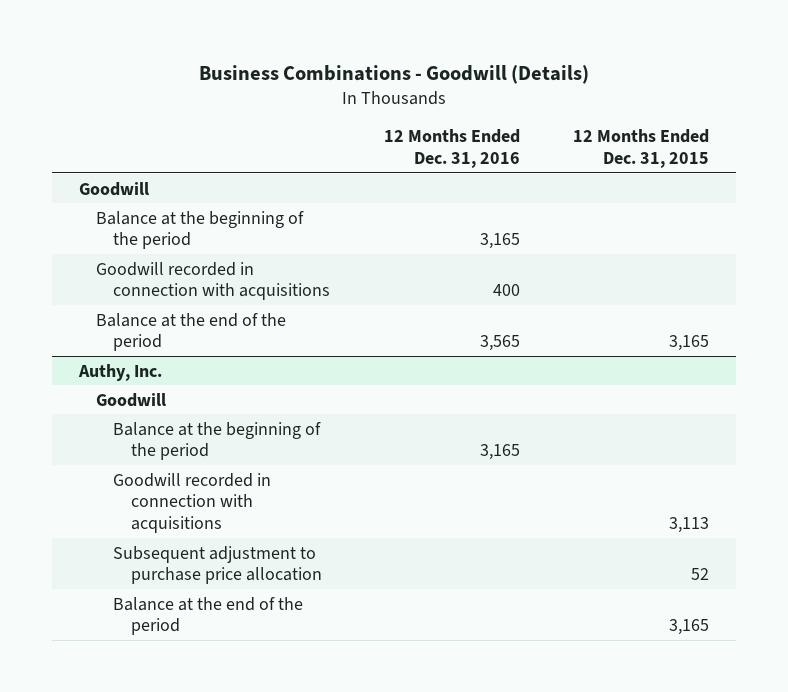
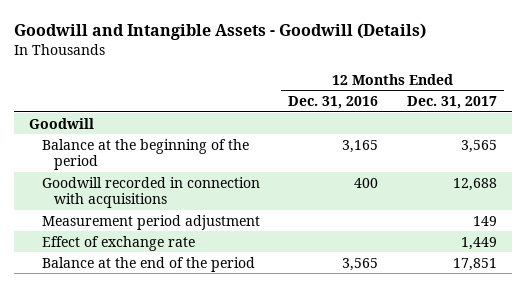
[199,64,590,84] Business Combinations - Goodwill (Details) -> [14,23,427,41] Goodwill and Intangible Assets - Goodwill (Details)
[573,129,710,169] 12 Months Ended Dec. 31, 2015 -> none
none -> [407,96,498,110] Dec. 31, 2017
none -> [41,214,260,230] Measurement period adjustment
none -> [41,235,195,251] Effect of exchange rate
[77,363,162,381] Authy, Inc. -> none
[95,392,166,407] Goodwill -> none
[113,421,322,461] Balance at the beginning of the period -> none
[113,472,272,533] Goodwill recorded in connection with acquisitions -> none
[113,545,322,585] Subsequent adjustment to purchase price allocation -> none
[113,596,304,636] Balance at the end of the period -> none

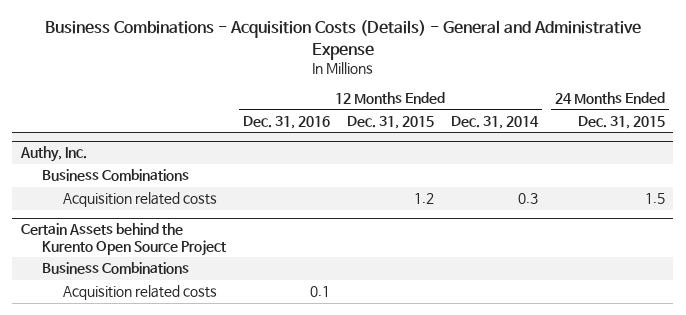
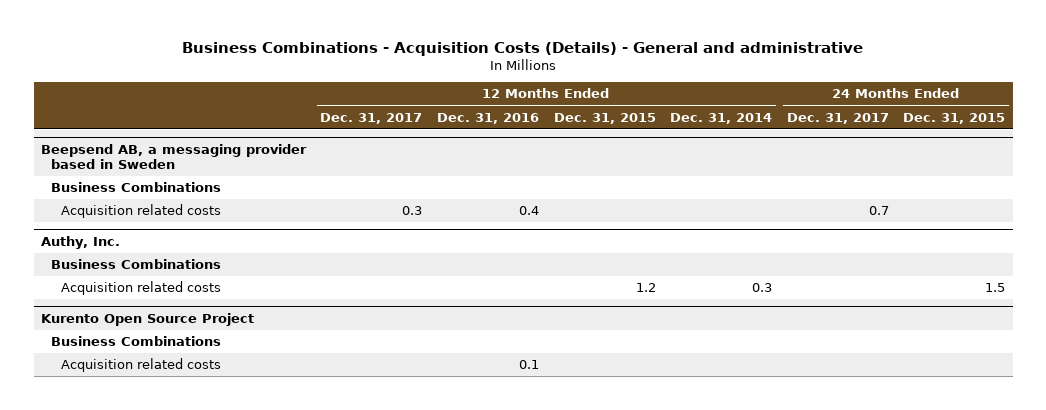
[44,20,641,60] Business Combinations - Acquisition Costs (Details) - General and Administrative Expense -> [182,41,864,56] Business Combinations - Acquisition Costs (Details) - General and administrative
none -> [320,112,423,124] Dec. 31, 2017
none -> [786,112,889,124] Dec. 31, 2017
none -> [40,143,307,170] Beepsend AB, a messaging provider based in Sweden
none -> [50,182,221,193] Business Combinations
none -> [60,204,221,219] Acquisition related costs
[20,223,226,256] Certain Assets behind the Kurento Open Source Project -> [40,312,254,326] Kurento Open Source Project

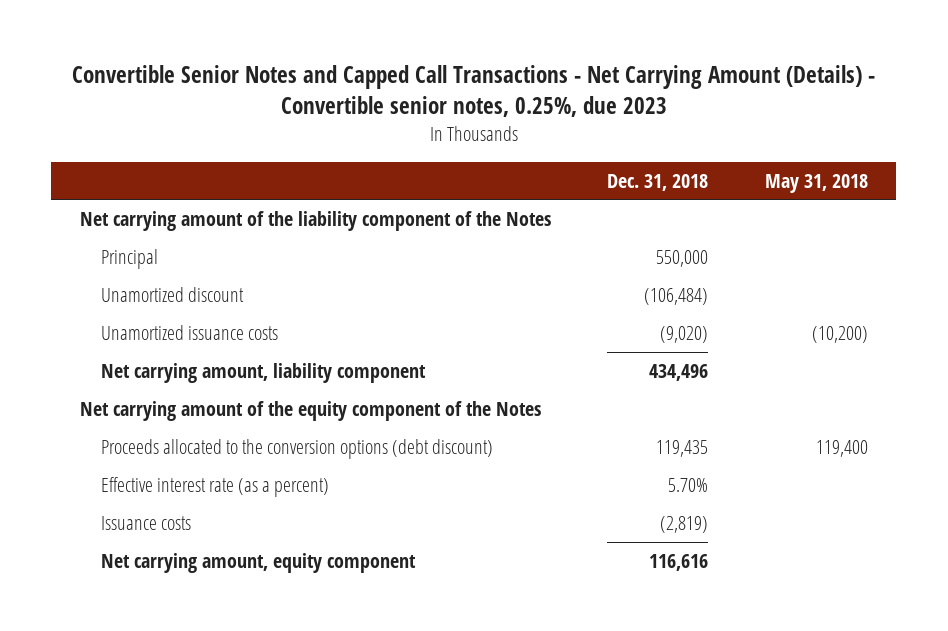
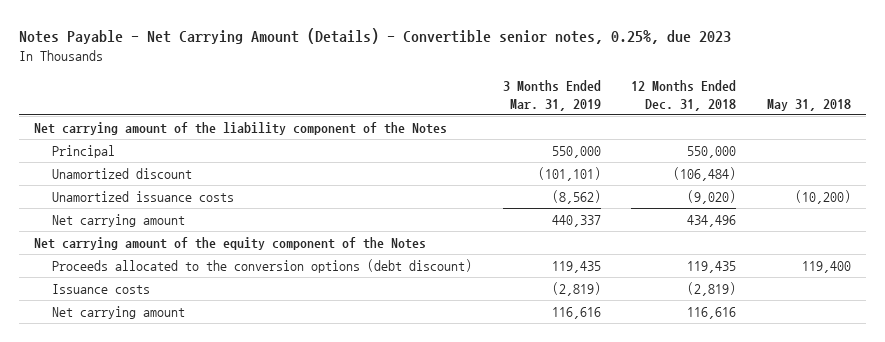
[71,64,875,118] Convertible Senior Notes and Capped Call Transactions - Net Carrying Amount (Details) - Convertible senior notes, 0.25%, due 2023 -> [18,27,731,44] Notes Payable - Net Carrying Amount (Details) - Convertible senior notes, 0.25%, due 2023
[607,173,709,191] Dec. 31, 2018 -> none
none -> [502,79,601,111] 3 Months Ended Mar. 31, 2019
none -> [631,79,737,111] 12 Months Ended Dec. 31, 2018
[100,363,426,384] Net carrying amount, liability component -> [52,214,186,228] Net carrying amount
[100,477,329,498] Effective interest rate (as a percent) -> none
[100,553,416,574] Net carrying amount, equity component -> [52,306,186,320] Net carrying amount

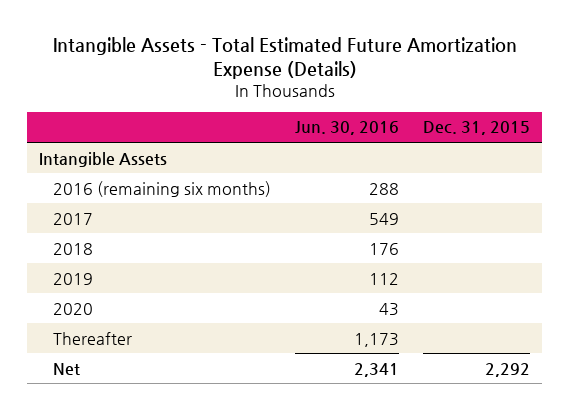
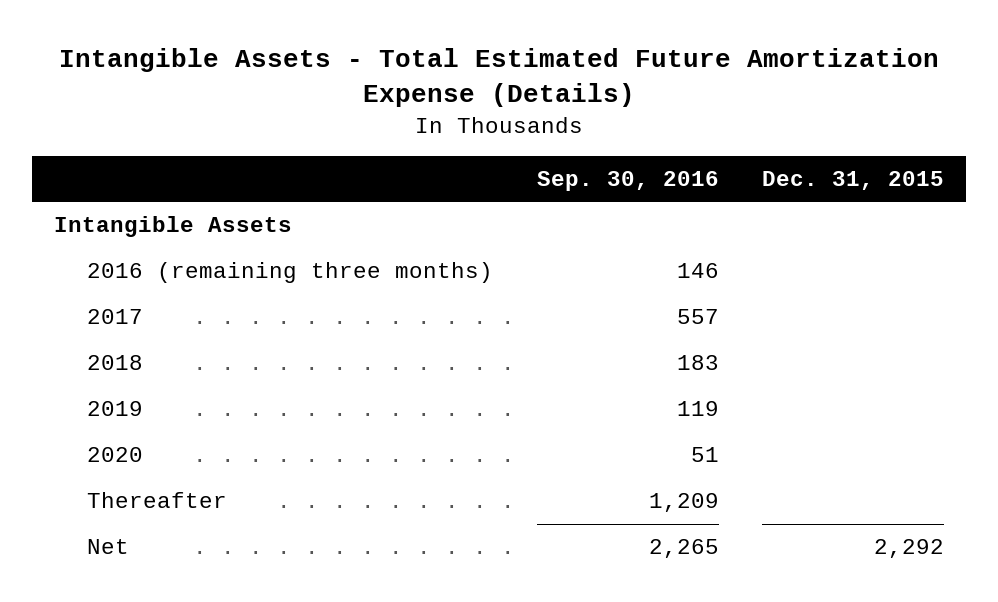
[294,121,399,136] Jun. 30, 2016 -> none
none -> [536,170,719,191] Sep. 30, 2016
[52,180,271,197] 2016 (remaining six months) -> [87,262,494,284] 2016 (remaining three months)

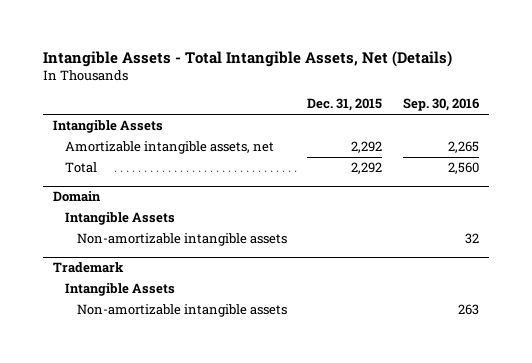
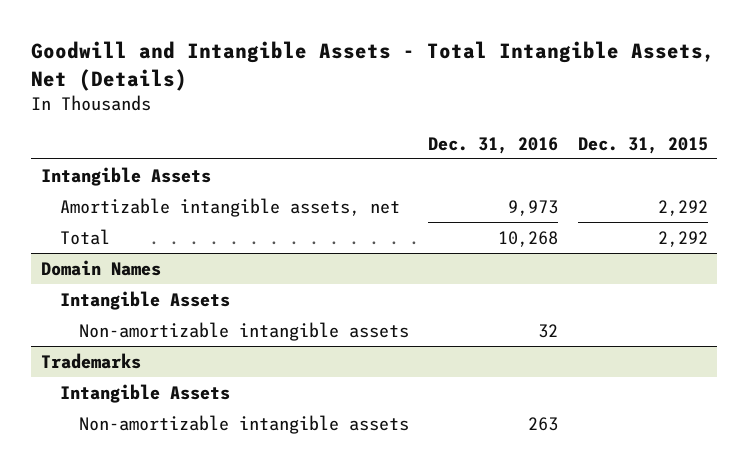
[42,50,452,67] Intangible Assets - Total Intangible Assets, Net (Details) -> [30,41,715,92] Goodwill and Intangible Assets - Total Intangible Assets, Net (Details)
[402,98,479,112] Sep. 30, 2016 -> none
none -> [428,136,559,154] Dec. 31, 2016
[52,191,101,203] Domain -> [40,259,161,276] Domain Names
[52,262,124,274] Trademark -> [40,352,141,369] Trademarks

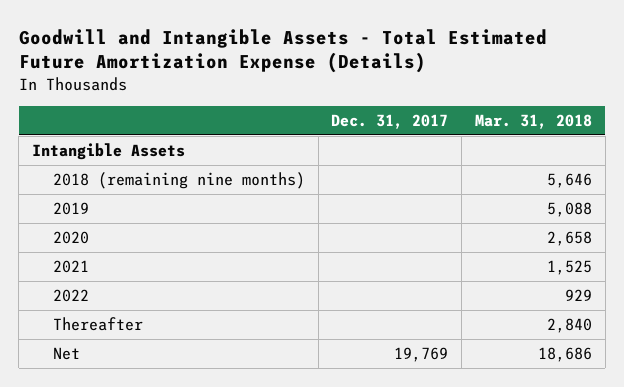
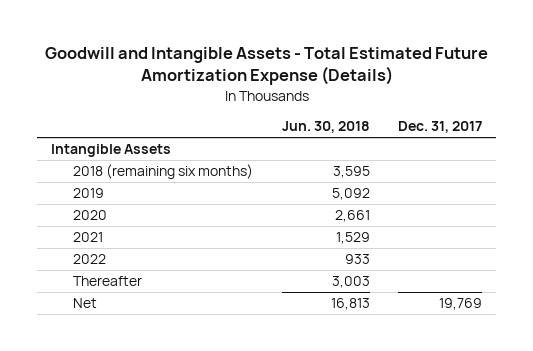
[474,113,592,129] Mar. 31, 2018 -> none
none -> [281,121,370,134] Jun. 30, 2018
[52,172,305,190] 2018 (remaining nine months) -> [73,164,254,180] 2018 (remaining six months)

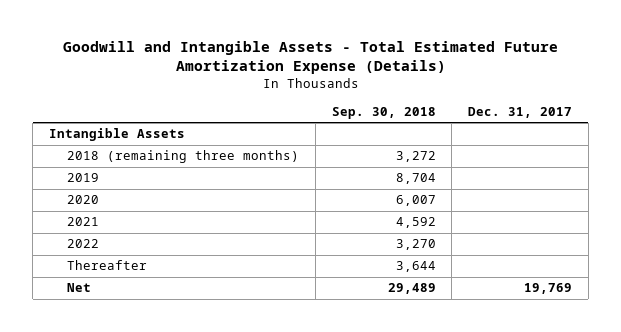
[281,121,370,134] Jun. 30, 2018 -> none
none -> [331,106,436,119] Sep. 30, 2018
[73,164,254,180] 2018 (remaining six months) -> [67,150,300,164] 2018 (remaining three months)

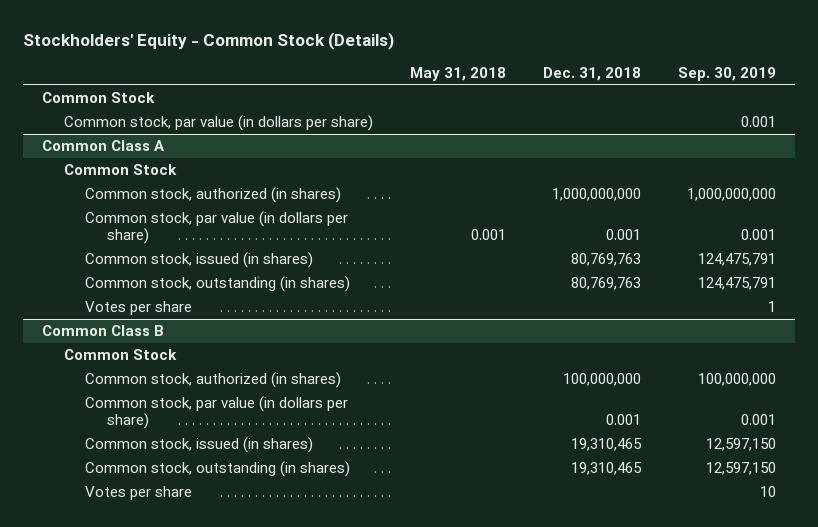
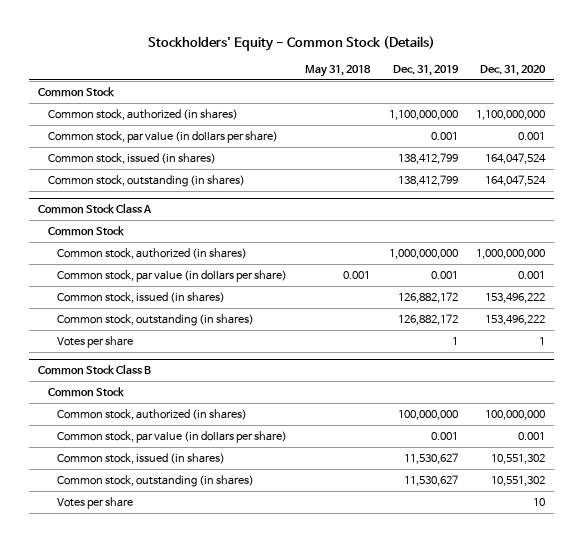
[543,67,642,82] Dec. 31, 2018 -> none
[678,67,777,82] Sep. 30, 2019 -> none
none -> [392,64,459,76] Dec. 31, 2019
none -> [479,64,546,76] Dec. 31, 2020
none -> [47,108,238,120] Common stock, authorized (in shares)
none -> [47,152,216,164] Common stock, issued (in shares)
none -> [47,174,245,187] Common stock, outstanding (in shares)
[41,140,165,152] Common Class A -> [38,203,153,215] Common Stock Class A
[41,325,164,337] Common Class B -> [38,364,152,376] Common Stock Class B

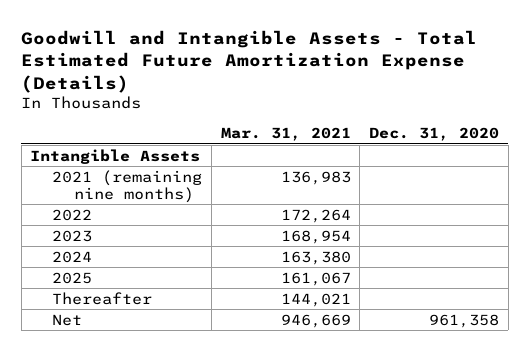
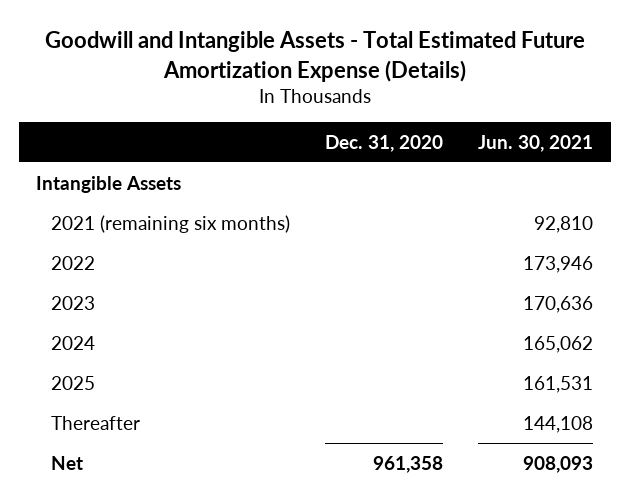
[220,127,351,142] Mar. 31, 2021 -> none
none -> [478,135,594,153] Jun. 30, 2021
[52,169,203,203] 2021 (remaining nine months) -> [50,214,290,233] 2021 (remaining six months)

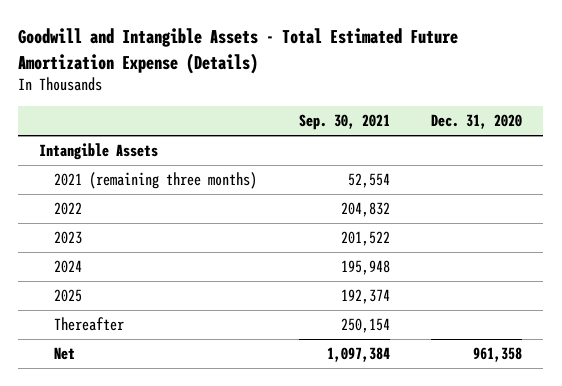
[478,135,594,153] Jun. 30, 2021 -> none
none -> [298,114,390,131] Sep. 30, 2021
[50,214,290,233] 2021 (remaining six months) -> [53,171,257,189] 2021 (remaining three months)

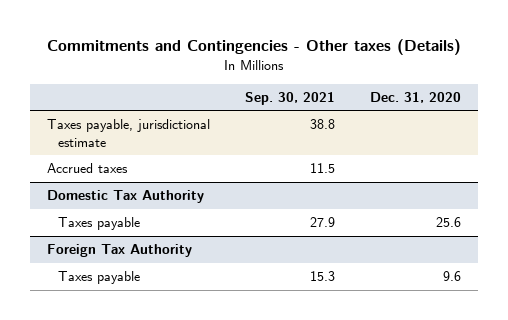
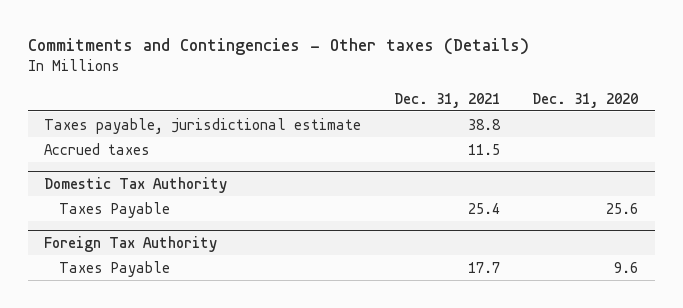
[244,91,335,105] Sep. 30, 2021 -> none
none -> [393,92,500,108] Dec. 31, 2021
[57,217,140,231] Taxes payable -> [58,201,170,218] Taxes Payable
[57,271,140,285] Taxes payable -> [58,260,170,277] Taxes Payable

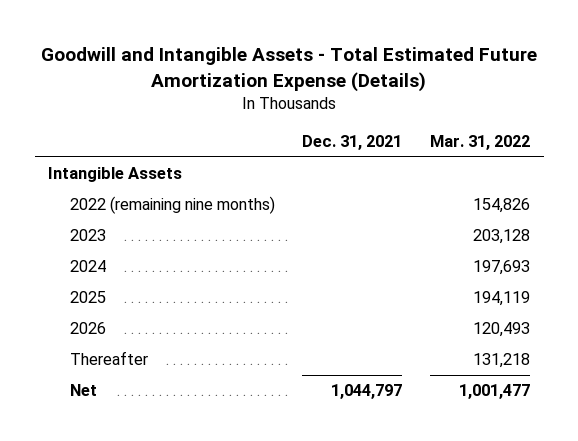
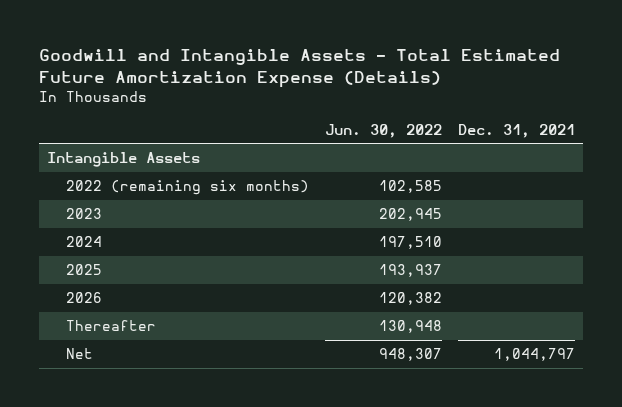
[430,135,531,151] Mar. 31, 2022 -> none
none -> [325,123,443,138] Jun. 30, 2022
[69,196,275,215] 2022 (remaining nine months) -> [66,180,310,196] 2022 (remaining six months)

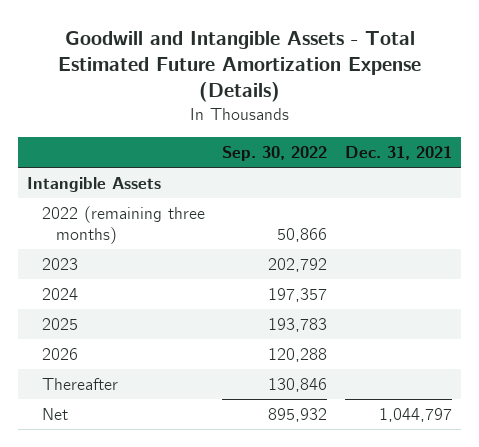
[325,123,443,138] Jun. 30, 2022 -> none
none -> [222,145,328,161] Sep. 30, 2022
[66,180,310,196] 2022 (remaining six months) -> [41,206,205,244] 2022 (remaining three months)

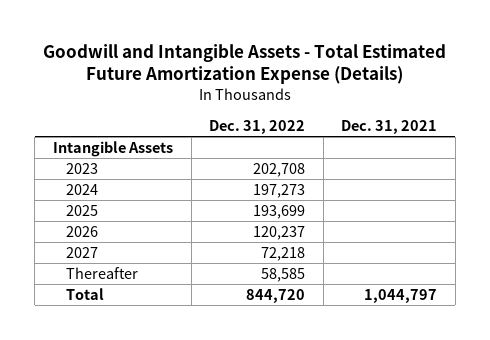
[222,145,328,161] Sep. 30, 2022 -> none
none -> [209,119,306,134] Dec. 31, 2022
[41,206,205,244] 2022 (remaining three months) -> none
none -> [66,246,99,258] 2027
[41,408,68,421] Net -> [66,287,105,300] Total

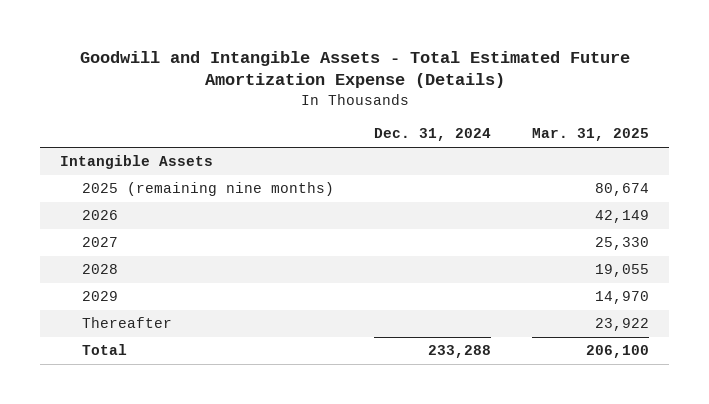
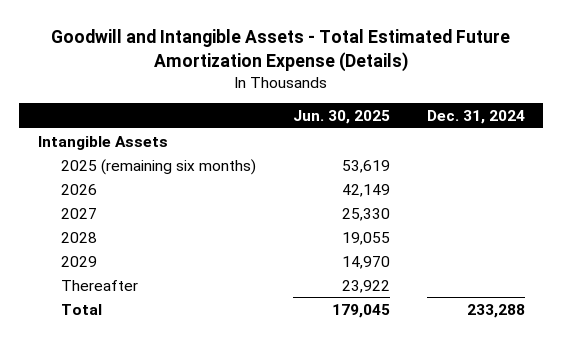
[531,128,649,142] Mar. 31, 2025 -> none
none -> [293,109,391,124] Jun. 30, 2025
[81,182,334,197] 2025 (remaining nine months) -> [61,158,257,175] 2025 (remaining six months)

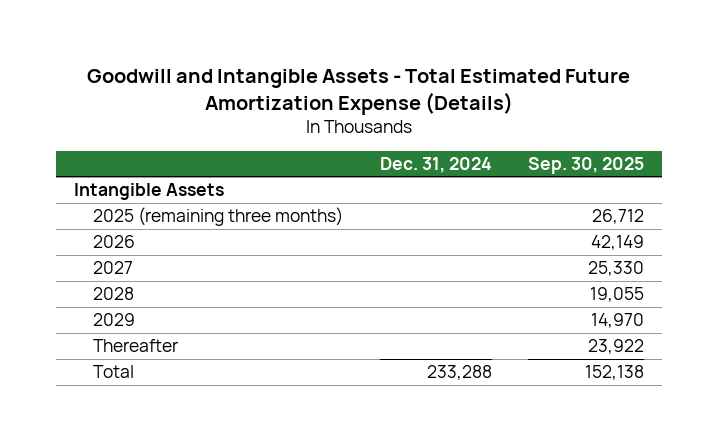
[293,109,391,124] Jun. 30, 2025 -> none
none -> [527,156,644,174] Sep. 30, 2025
[61,158,257,175] 2025 (remaining six months) -> [93,207,344,227] 2025 (remaining three months)

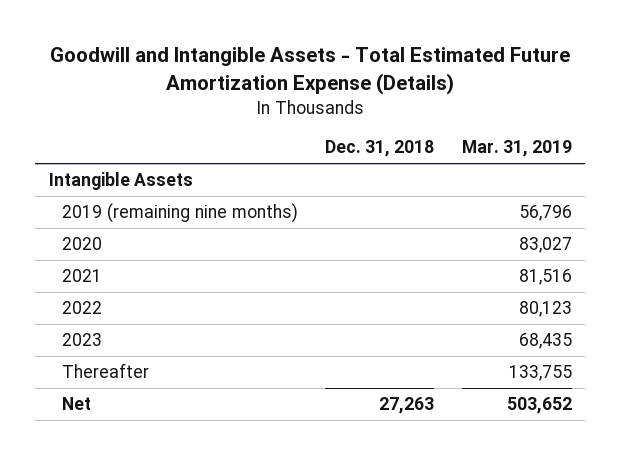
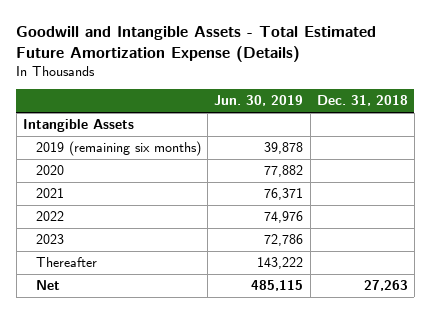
[461,140,572,158] Mar. 31, 2019 -> none
none -> [214,95,304,107] Jun. 30, 2019
[62,203,299,224] 2019 (remaining nine months) -> [35,141,201,157] 2019 (remaining six months)

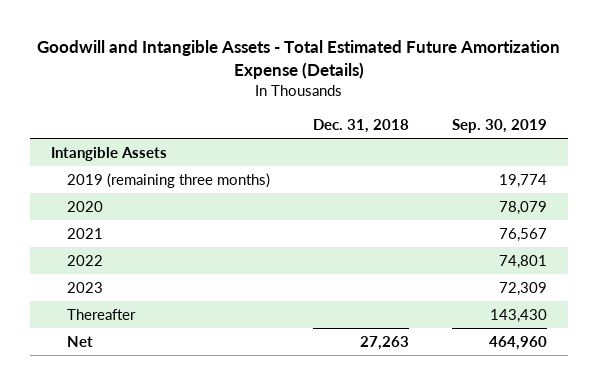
[214,95,304,107] Jun. 30, 2019 -> none
none -> [452,118,548,133] Sep. 30, 2019
[35,141,201,157] 2019 (remaining six months) -> [67,172,271,188] 2019 (remaining three months)

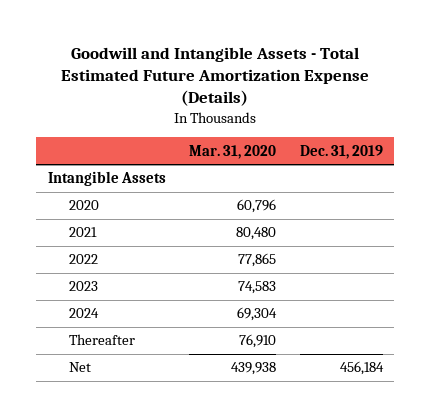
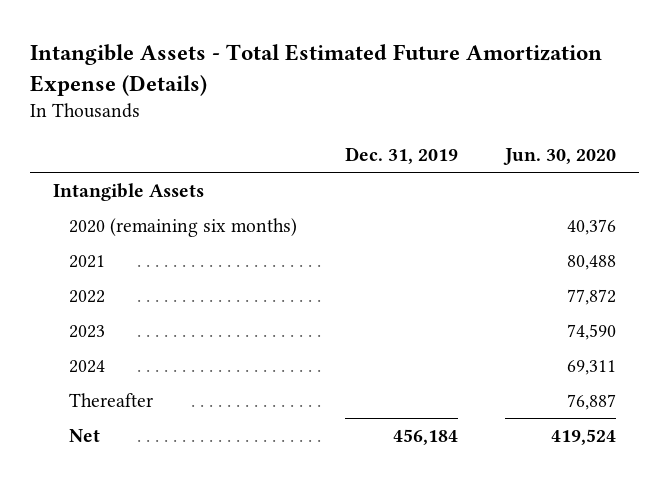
[61,46,370,107] Goodwill and Intangible Assets - Total Estimated Future Amortization Expense (Details) -> [29,44,602,96] Intangible Assets - Total Estimated Future Amortization Expense (Details)
[189,144,277,159] Mar. 31, 2020 -> none
none -> [502,148,616,166] Jun. 30, 2020
[69,200,100,211] 2020 -> [69,218,298,238] 2020 (remaining six months)

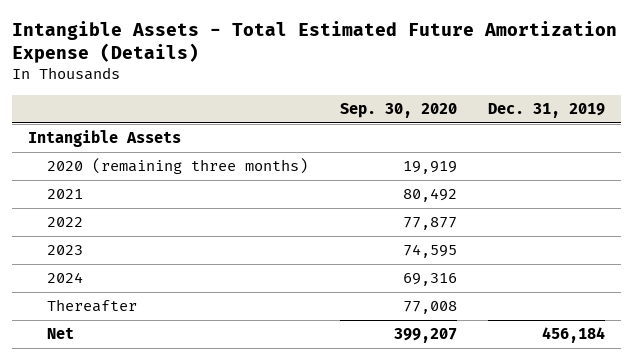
[502,148,616,166] Jun. 30, 2020 -> none
none -> [339,102,457,118] Sep. 30, 2020
[69,218,298,238] 2020 (remaining six months) -> [47,158,309,175] 2020 (remaining three months)

